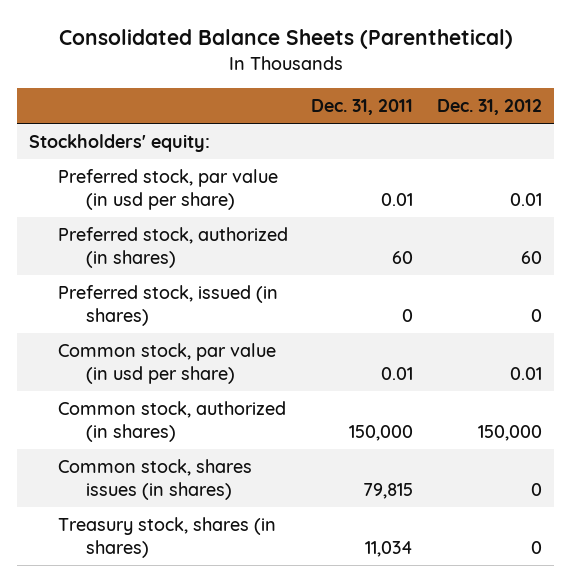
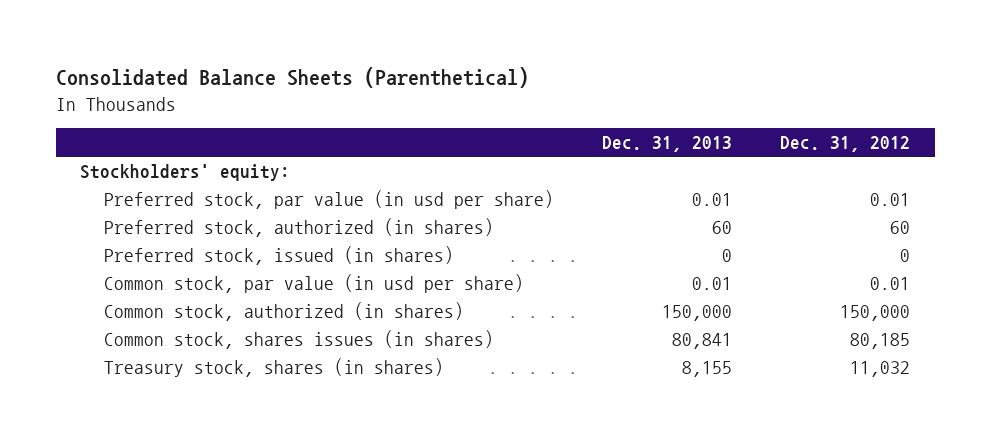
[311,99,414,116] Dec. 31, 2011 -> none
none -> [602,136,733,153] Dec. 31, 2013
[531,483,543,497] 0 -> [850,333,911,350] 80,185
[531,541,543,555] 0 -> [850,361,911,378] 11,032

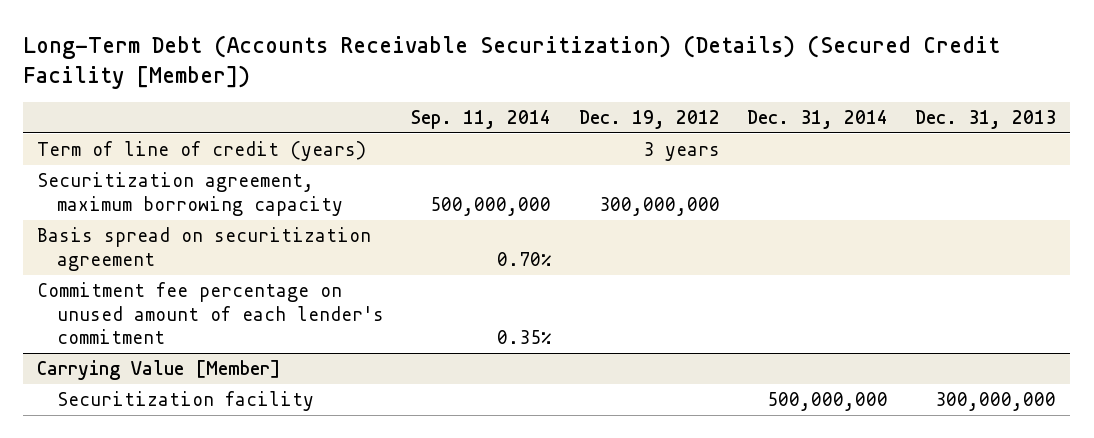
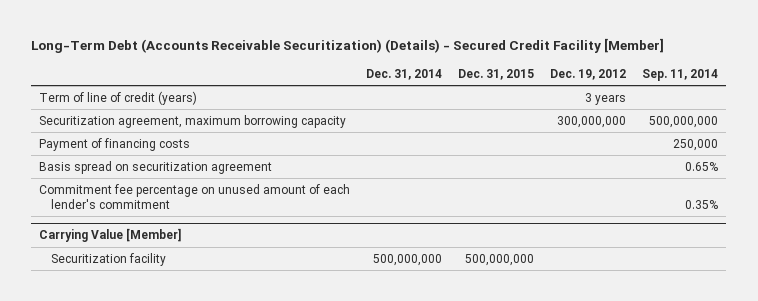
[23,35,1001,89] Long-Term Debt (Accounts Receivable Securitization) (Details) (Secured Credit Facility [Member]) -> [31,37,665,53] Long-Term Debt (Accounts Receivable Securitization) (Details) - Secured Credit Facility [Member]
[915,110,1057,130] Dec. 31, 2013 -> none
none -> [458,68,535,80] Dec. 31, 2015
none -> [39,137,191,151] Payment of financing costs
[497,251,553,266] 0.70% -> [685,161,719,171] 0.65%

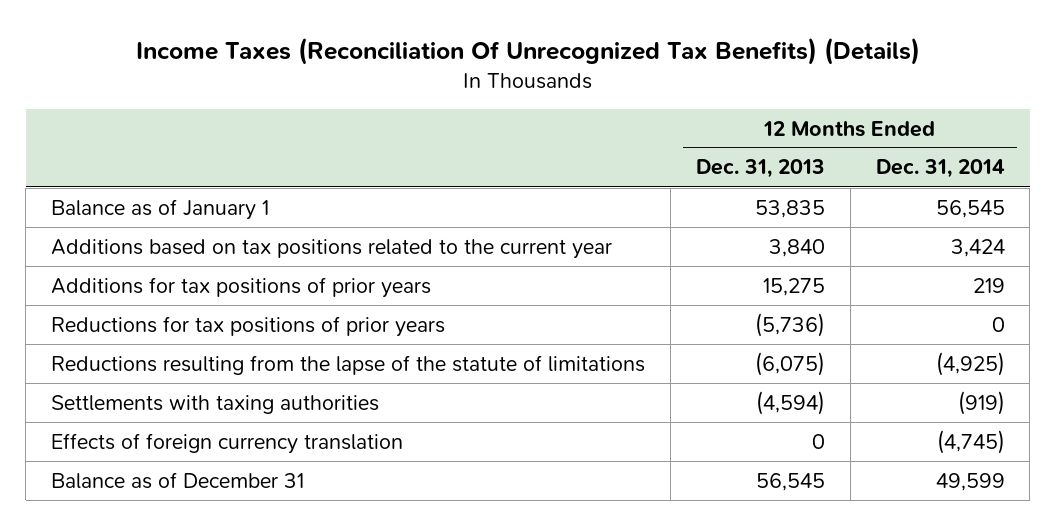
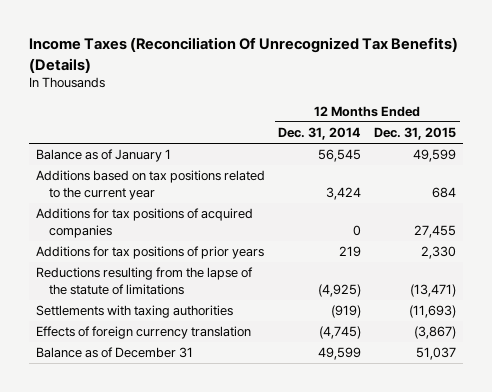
[695,159,825,179] Dec. 31, 2013 -> none
none -> [374,126,457,140] Dec. 31, 2015
none -> [35,208,253,238] Additions for tax positions of acquired companies
[51,315,446,337] Reductions for tax positions of prior years -> none

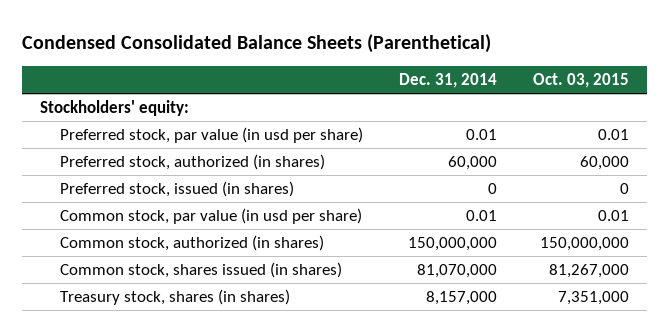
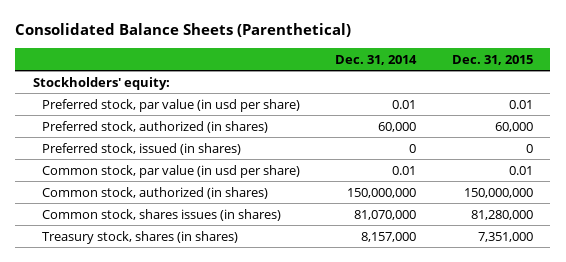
[21,33,491,53] Condensed Consolidated Balance Sheets (Parenthetical) -> [15,23,352,38] Consolidated Balance Sheets (Parenthetical)
[533,73,630,89] Oct. 03, 2015 -> none
none -> [451,54,533,65] Dec. 31, 2015
[60,262,343,279] Common stock, shares issued (in shares) -> [41,208,281,221] Common stock, shares issues (in shares)

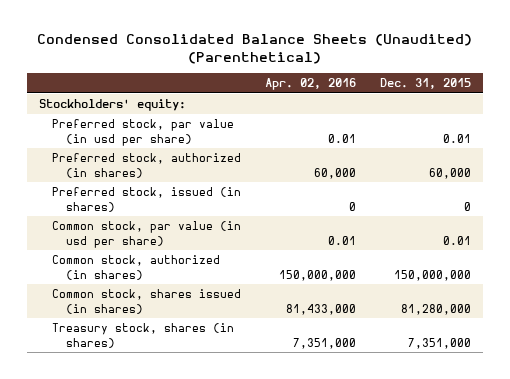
[15,23,352,38] Consolidated Balance Sheets (Parenthetical) -> [36,34,472,64] Condensed Consolidated Balance Sheets (Unaudited) (Parenthetical)
[335,54,418,65] Dec. 31, 2014 -> none
none -> [265,78,357,91] Apr. 02, 2016
[41,208,281,221] Common stock, shares issues (in shares) -> [52,289,242,314] Common stock, shares issued (in shares)

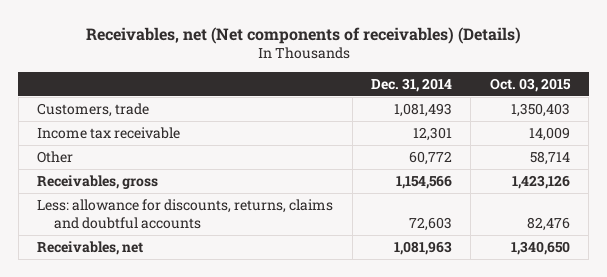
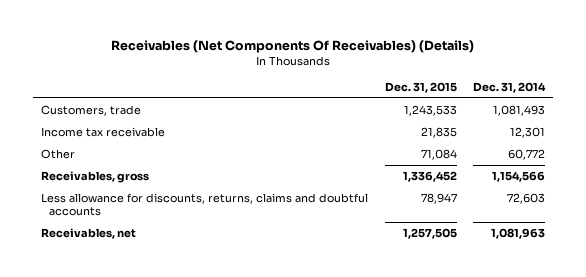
[85,26,521,44] Receivables, net (Net components of receivables) (Details) -> [111,40,475,54] Receivables (Net Components Of Receivables) (Details)
[489,78,571,93] Oct. 03, 2015 -> none
none -> [384,81,457,93] Dec. 31, 2015
[37,198,334,229] Less: allowance for discounts, returns, claims and doubtful accounts -> [41,192,369,217] Less allowance for discounts, returns, claims and doubtful accounts

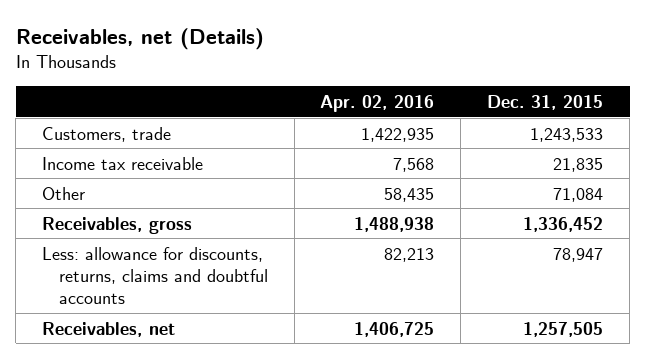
[111,40,475,54] Receivables (Net Components Of Receivables) (Details) -> [15,27,264,50] Receivables, net (Details)
[473,81,547,93] Dec. 31, 2014 -> none
none -> [320,94,435,112] Apr. 02, 2016
[41,192,369,217] Less allowance for discounts, returns, claims and doubtful accounts -> [42,246,268,305] Less: allowance for discounts, returns, claims and doubtful accounts

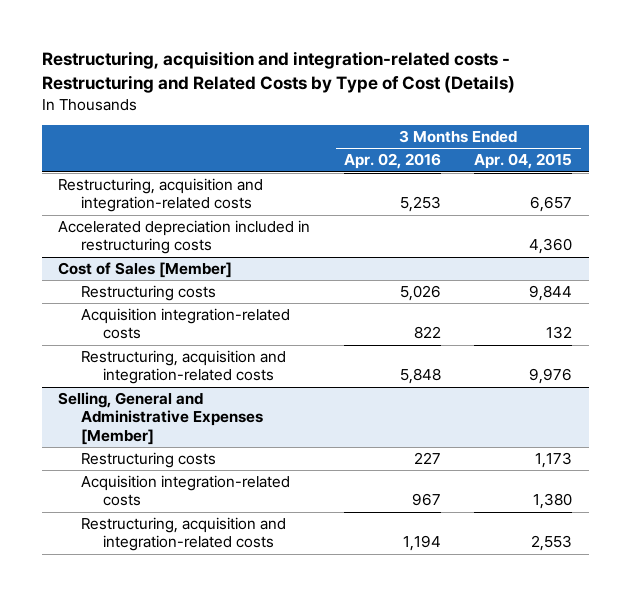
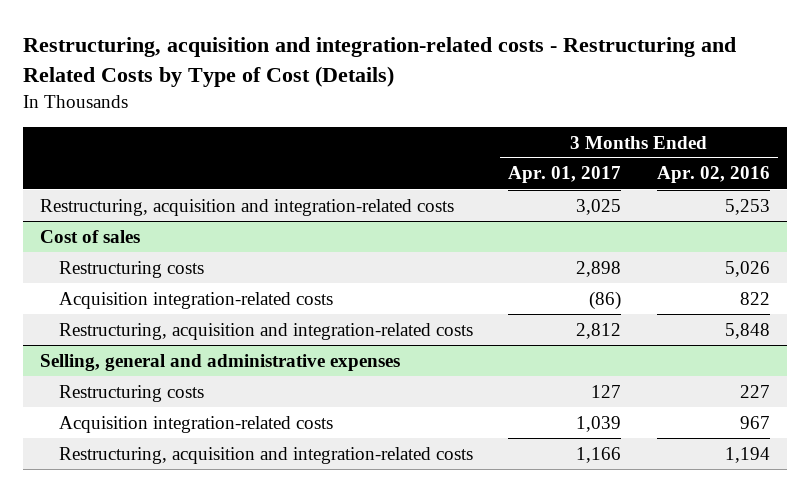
[474,153,573,170] Apr. 04, 2015 -> none
none -> [508,166,622,184] Apr. 01, 2017
[58,220,311,255] Accelerated depreciation included in restructuring costs -> none
[58,262,233,279] Cost of Sales [Member] -> [40,229,141,243] Cost of sales
[58,392,263,445] Selling, General and Administrative Expenses [Member] -> [40,353,401,371] Selling, general and administrative expenses

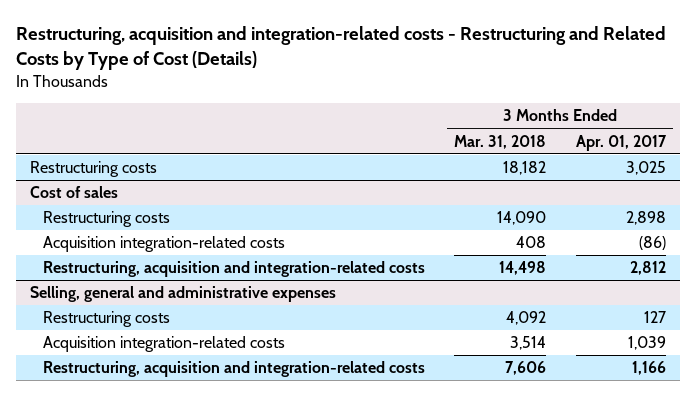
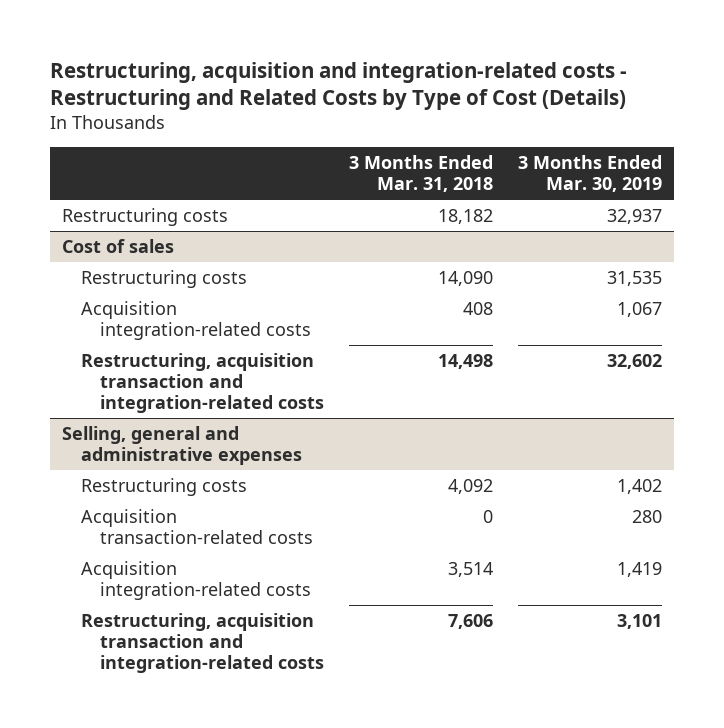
[575,134,667,151] Apr. 01, 2017 -> none
none -> [517,155,662,193] 3 Months Ended Mar. 30, 2019
[43,261,426,278] Restructuring, acquisition and integration-related costs -> [80,352,324,414] Restructuring, acquisition transaction and integration-related costs
none -> [80,508,313,544] Acquisition transaction-related costs
[43,361,426,378] Restructuring, acquisition and integration-related costs -> [80,612,324,674] Restructuring, acquisition transaction and integration-related costs

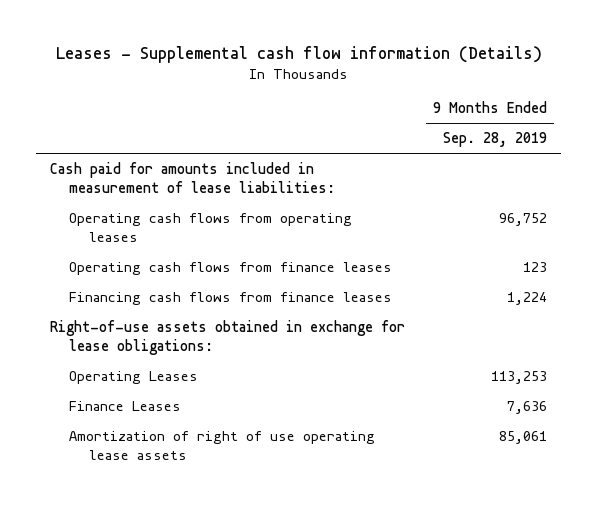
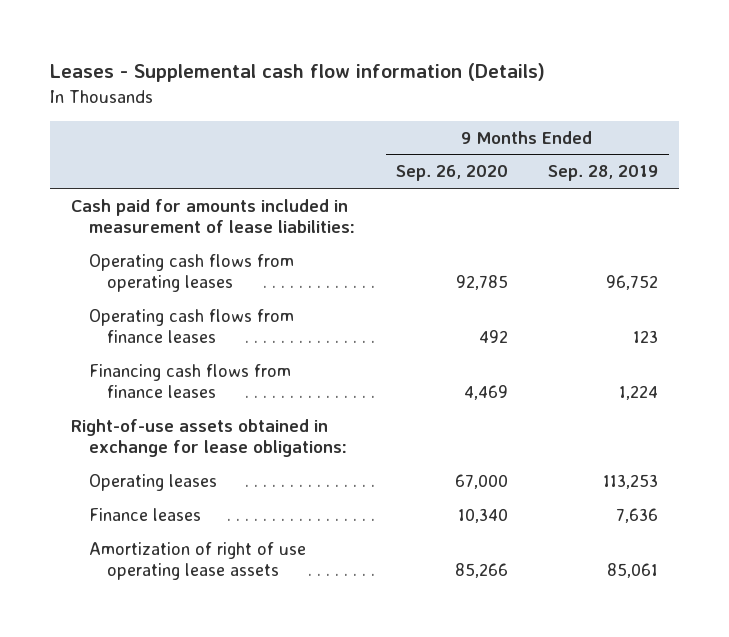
none -> [395,165,508,182] Sep. 26, 2020
[69,371,199,385] Operating Leases -> [89,473,218,491] Operating leases
[69,401,182,412] Finance Leases -> [89,507,202,521] Finance leases

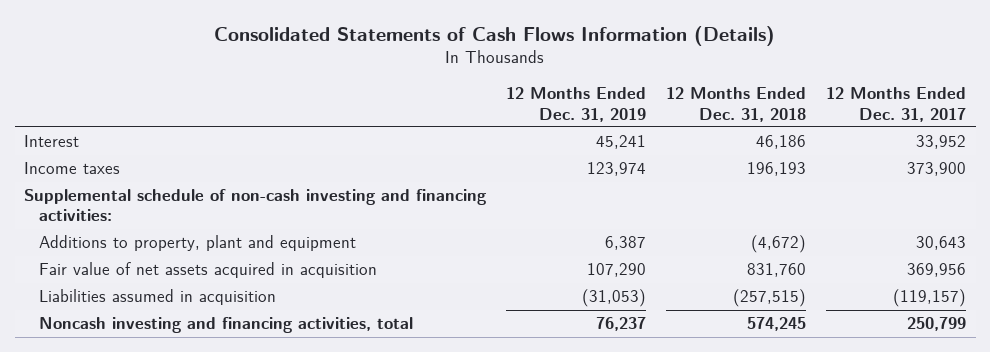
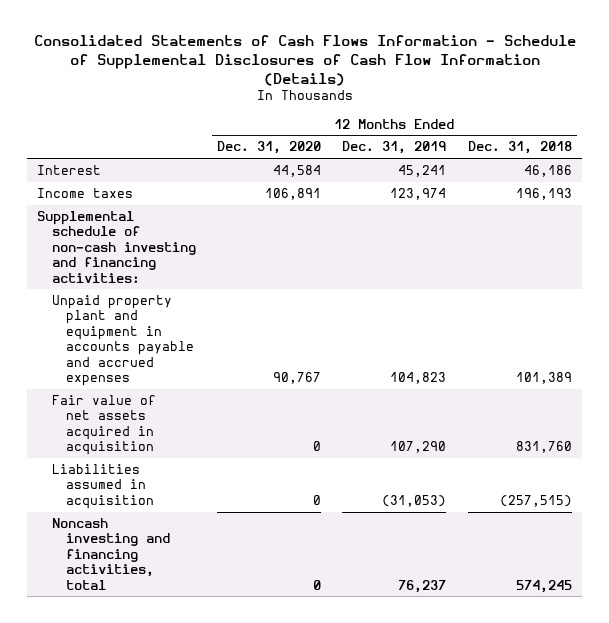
[214,25,776,46] Consolidated Statements of Cash Flows Information (Details) -> [33,34,576,86] Consolidated Statements of Cash Flows Information - Schedule of Supplemental Disclosures of Cash Flow Information (Details)
[825,87,966,122] 12 Months Ended Dec. 31, 2017 -> none
none -> [217,141,322,155] Dec. 31, 2020
[38,235,356,252] Additions to property, plant and equipment -> [51,295,195,386] Unpaid property plant and equipment in accounts payable and accrued expenses
[605,236,647,251] 6,387 -> [390,371,447,384] 104,823
[751,235,807,254] (4,672) -> [515,371,572,384] 101,389

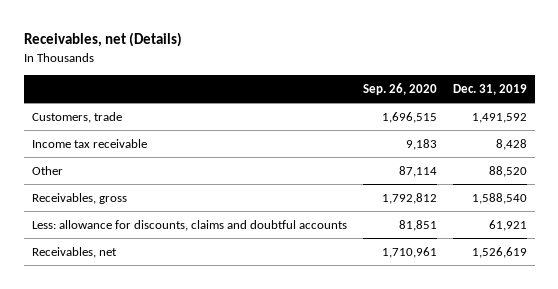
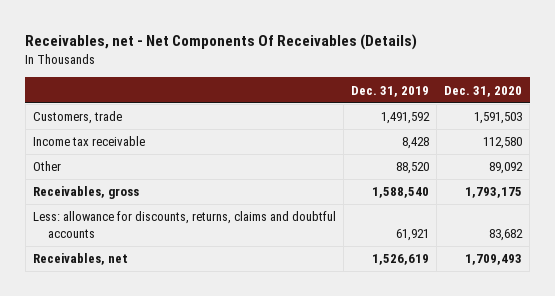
[23,31,182,47] Receivables, net (Details) -> [25,34,418,51] Receivables, net - Net Components Of Receivables (Details)
[362,82,437,95] Sep. 26, 2020 -> none
none -> [444,85,523,97] Dec. 31, 2020
[31,219,347,231] Less: allowance for discounts, claims and doubtful accounts -> [33,211,337,239] Less: allowance for discounts, returns, claims and doubtful accounts

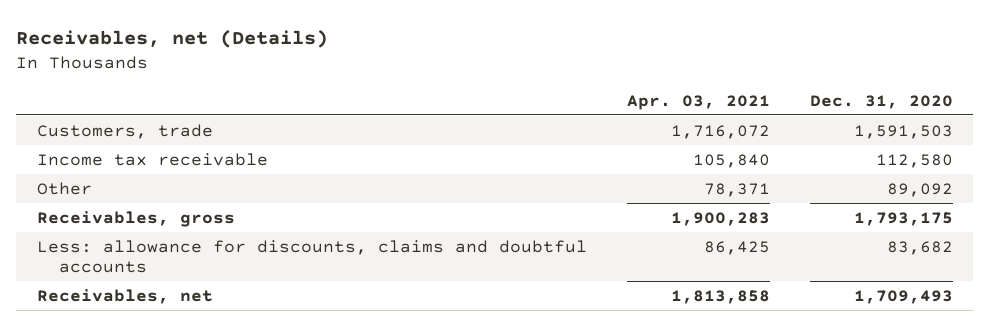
[25,34,418,51] Receivables, net - Net Components Of Receivables (Details) -> [16,30,329,49] Receivables, net (Details)
[351,85,430,97] Dec. 31, 2019 -> none
none -> [626,94,770,110] Apr. 03, 2021
[33,211,337,239] Less: allowance for discounts, returns, claims and doubtful accounts -> [36,239,587,274] Less: allowance for discounts, claims and doubtful accounts

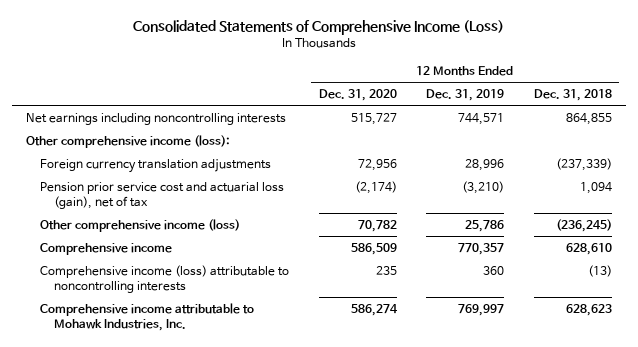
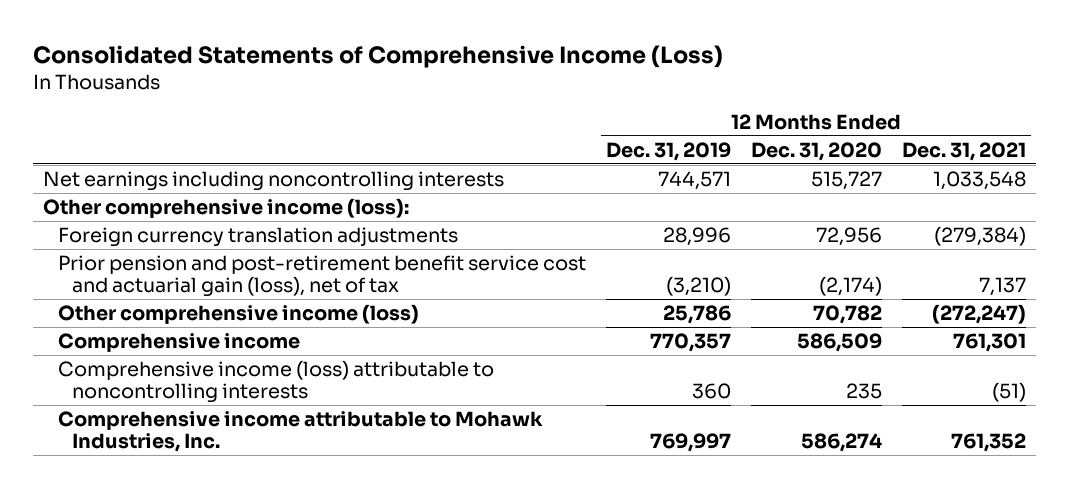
[533,89,612,102] Dec. 31, 2018 -> none
none -> [902,141,1027,161] Dec. 31, 2021
[40,181,285,210] Pension prior service cost and actuarial loss (gain), net of tax -> [57,254,586,298] Prior pension and post-retirement benefit service cost and actuarial gain (loss), net of tax

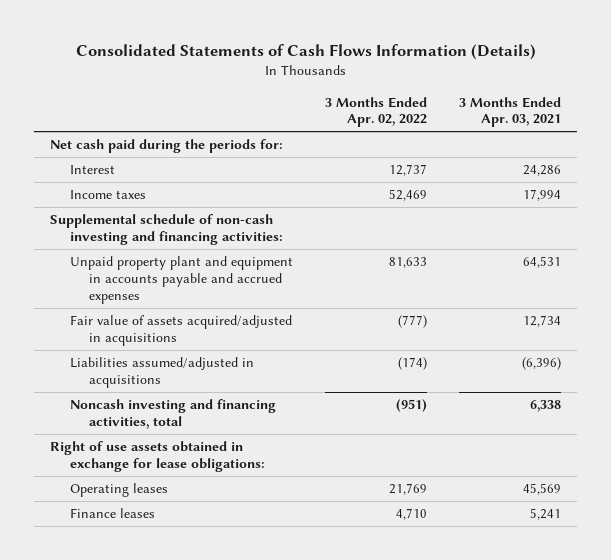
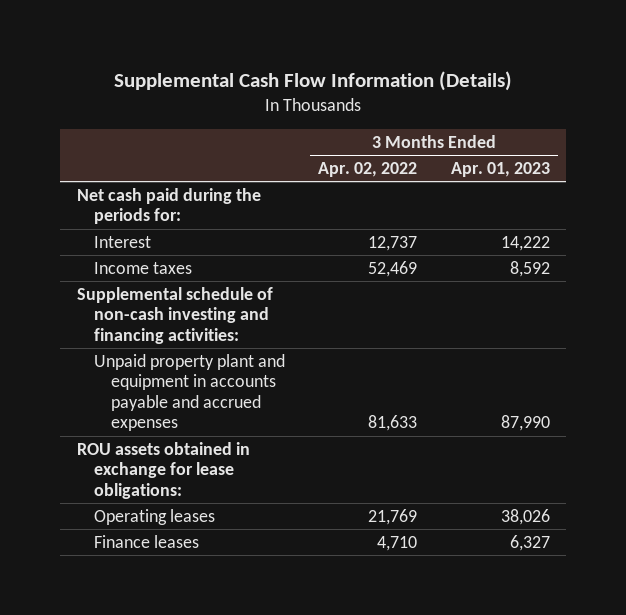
[75,44,536,61] Consolidated Statements of Cash Flows Information (Details) -> [114,71,513,92] Supplemental Cash Flow Information (Details)
[459,96,562,128] 3 Months Ended Apr. 03, 2021 -> none
none -> [450,162,550,178] Apr. 01, 2023
[69,315,292,346] Fair value of assets acquired/adjusted in acquisitions -> none
[69,357,254,388] Liabilities assumed/adjusted in acquisitions -> none
[69,399,276,429] Noncash investing and financing activities, total -> none
[50,441,265,472] Right of use assets obtained in exchange for lease obligations: -> [76,441,250,499] ROU assets obtained in exchange for lease obligations:

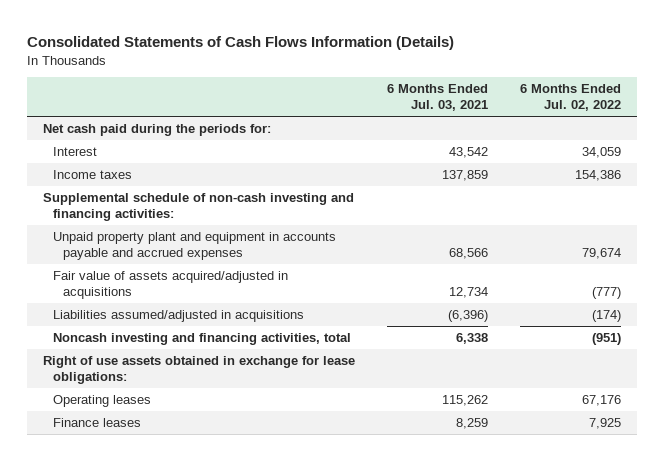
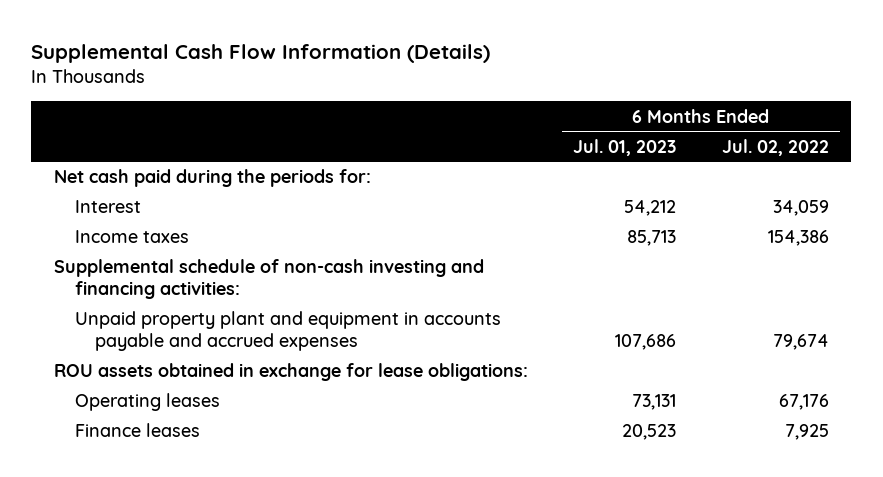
[27,36,455,51] Consolidated Statements of Cash Flows Information (Details) -> [31,44,491,64] Supplemental Cash Flow Information (Details)
[387,84,489,112] 6 Months Ended Jul. 03, 2021 -> none
none -> [573,138,677,156] Jul. 01, 2023
[53,270,289,299] Fair value of assets acquired/adjusted in acquisitions -> none
[53,309,305,322] Liabilities assumed/adjusted in acquisitions -> none
[53,332,352,345] Noncash investing and financing activities, total -> none
[43,355,356,384] Right of use assets obtained in exchange for lease obligations: -> [53,363,528,382] ROU assets obtained in exchange for lease obligations:

